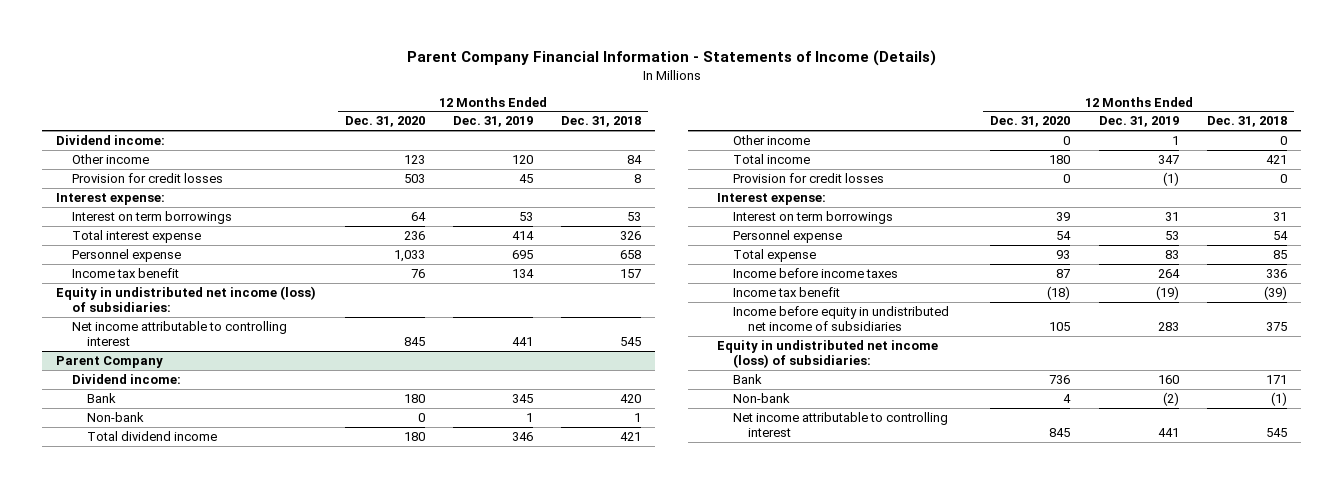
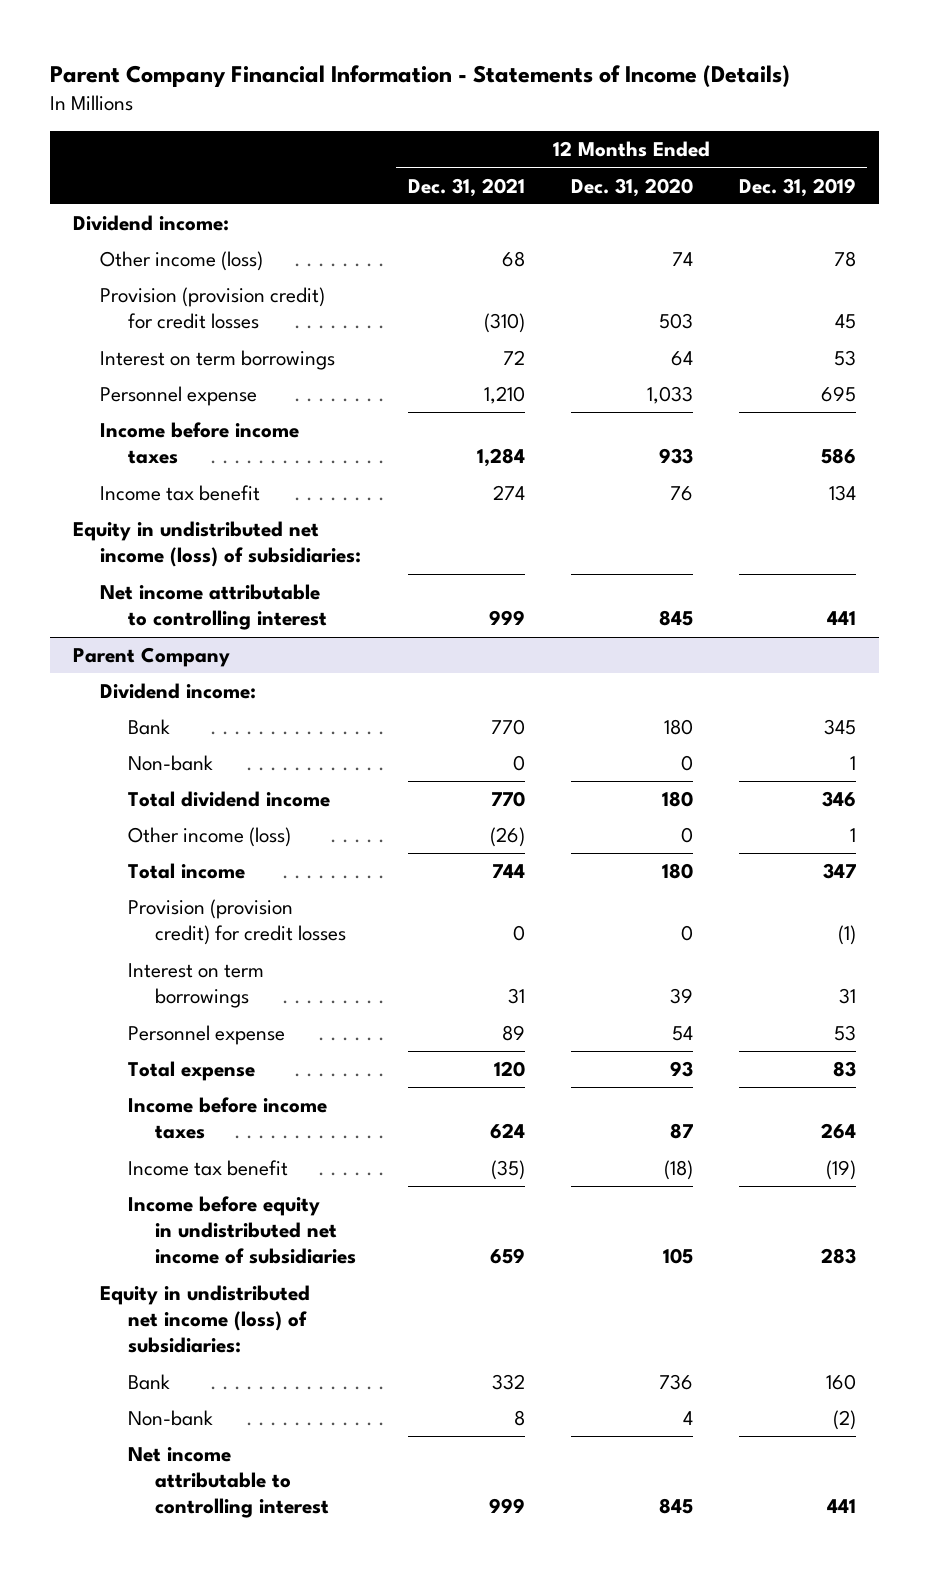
[561,116,642,128] Dec. 31, 2018 -> none
none -> [407,177,525,197] Dec. 31, 2021
[56,192,166,205] Interest expense: -> none
[71,153,149,164] Other income -> [100,251,264,272] Other income (loss)
[403,154,425,164] 123 -> [671,252,693,267] 74
[511,154,533,164] 120 -> [833,251,856,268] 78
[71,172,223,183] Provision for credit losses -> [100,287,326,330] Provision (provision credit) for credit losses
[71,229,201,243] Total interest expense -> none
none -> [100,422,300,465] Income before income taxes
[732,134,810,145] Other income -> [127,827,291,848] Other income (loss)
[717,192,827,205] Interest expense: -> none
[732,172,884,183] Provision for credit losses -> [127,899,347,946] Provision (provision credit) for credit losses

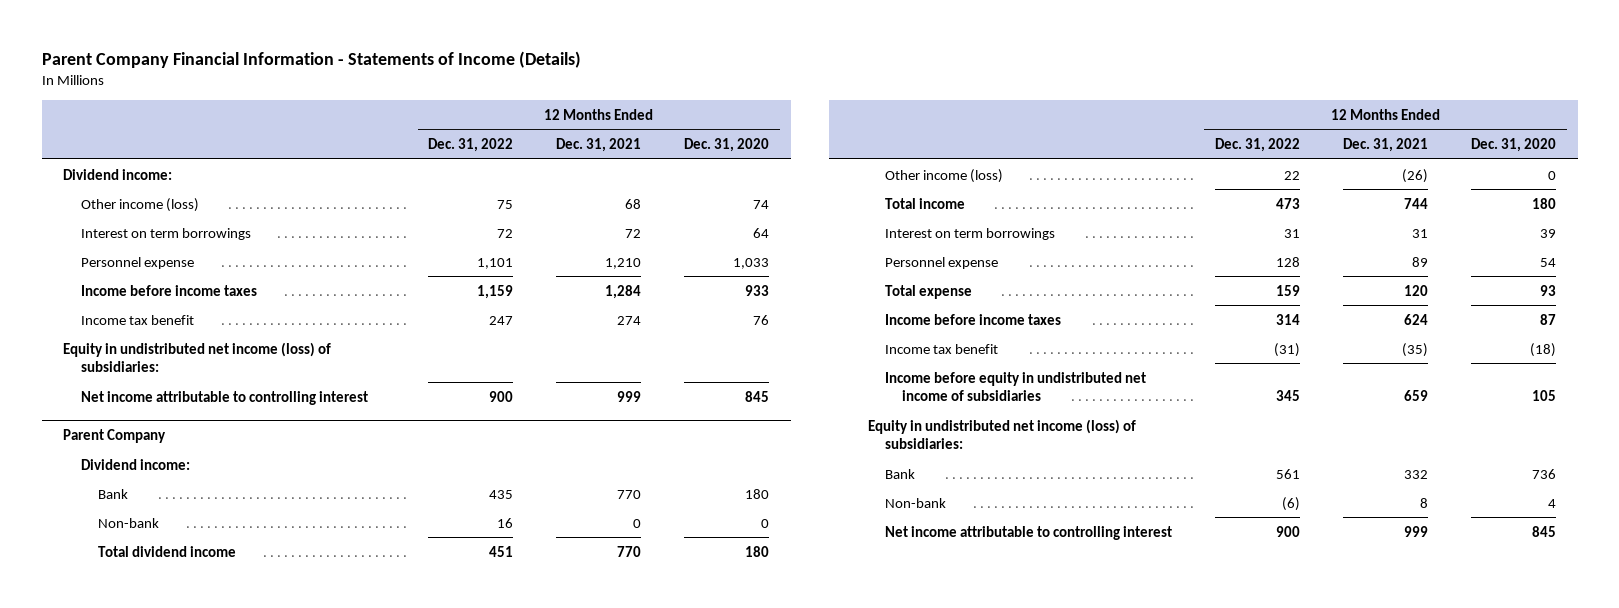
[738,177,856,197] Dec. 31, 2019 -> none
none -> [428,138,514,153] Dec. 31, 2022
[100,287,326,330] Provision (provision credit) for credit losses -> none
[127,899,347,946] Provision (provision credit) for credit losses -> none

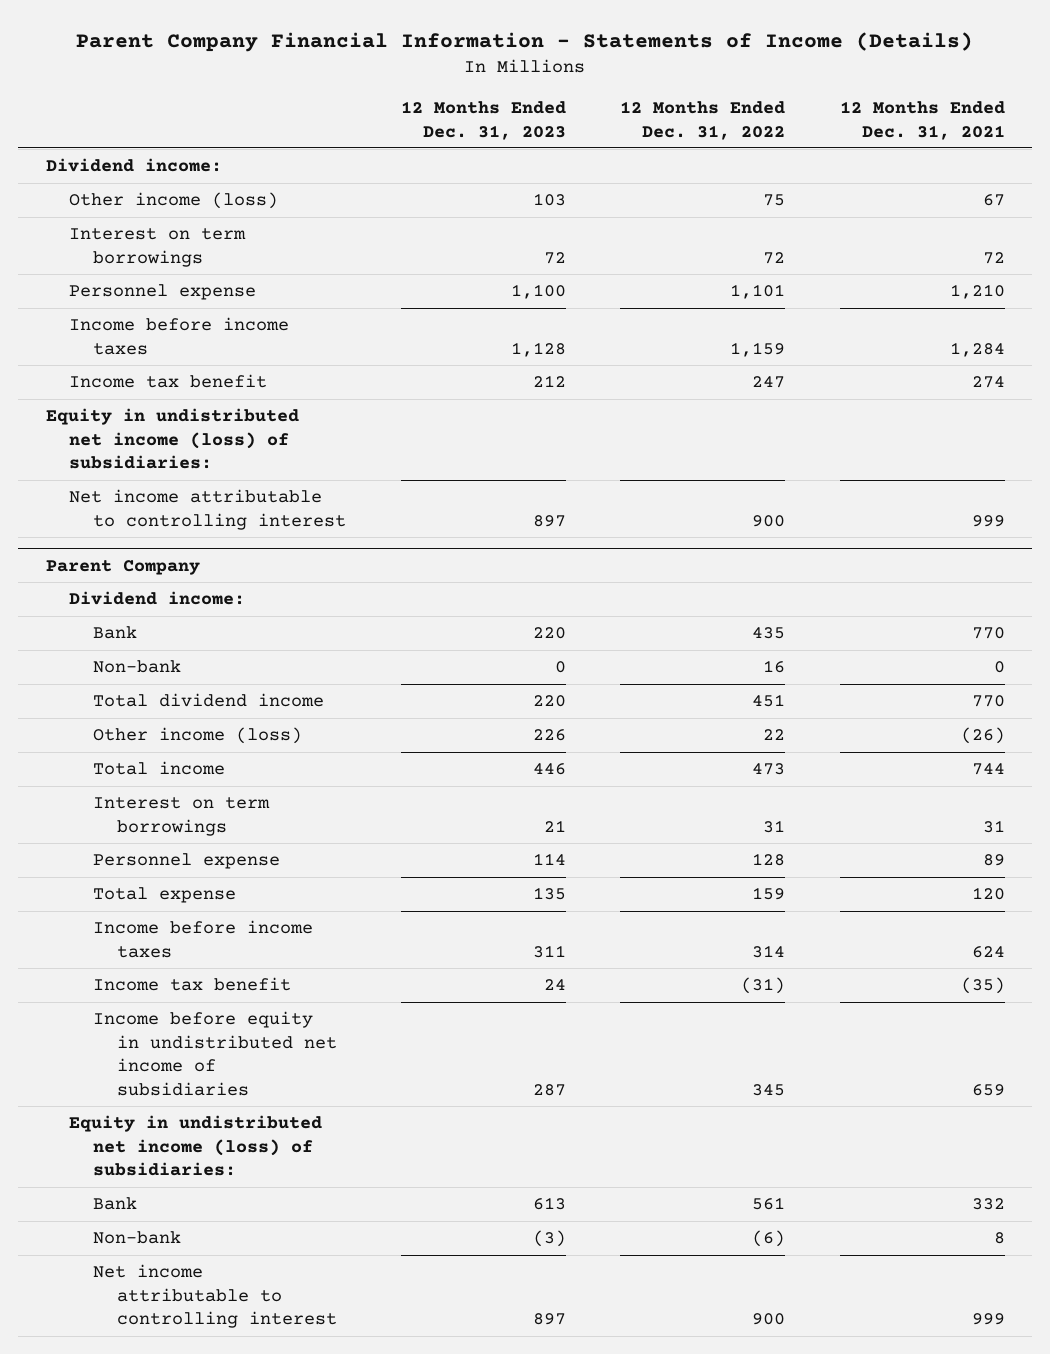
[684,138,770,153] Dec. 31, 2020 -> none
none -> [400,100,566,140] 12 Months Ended Dec. 31, 2023
[625,198,642,209] 68 -> [982,194,1005,207] 67

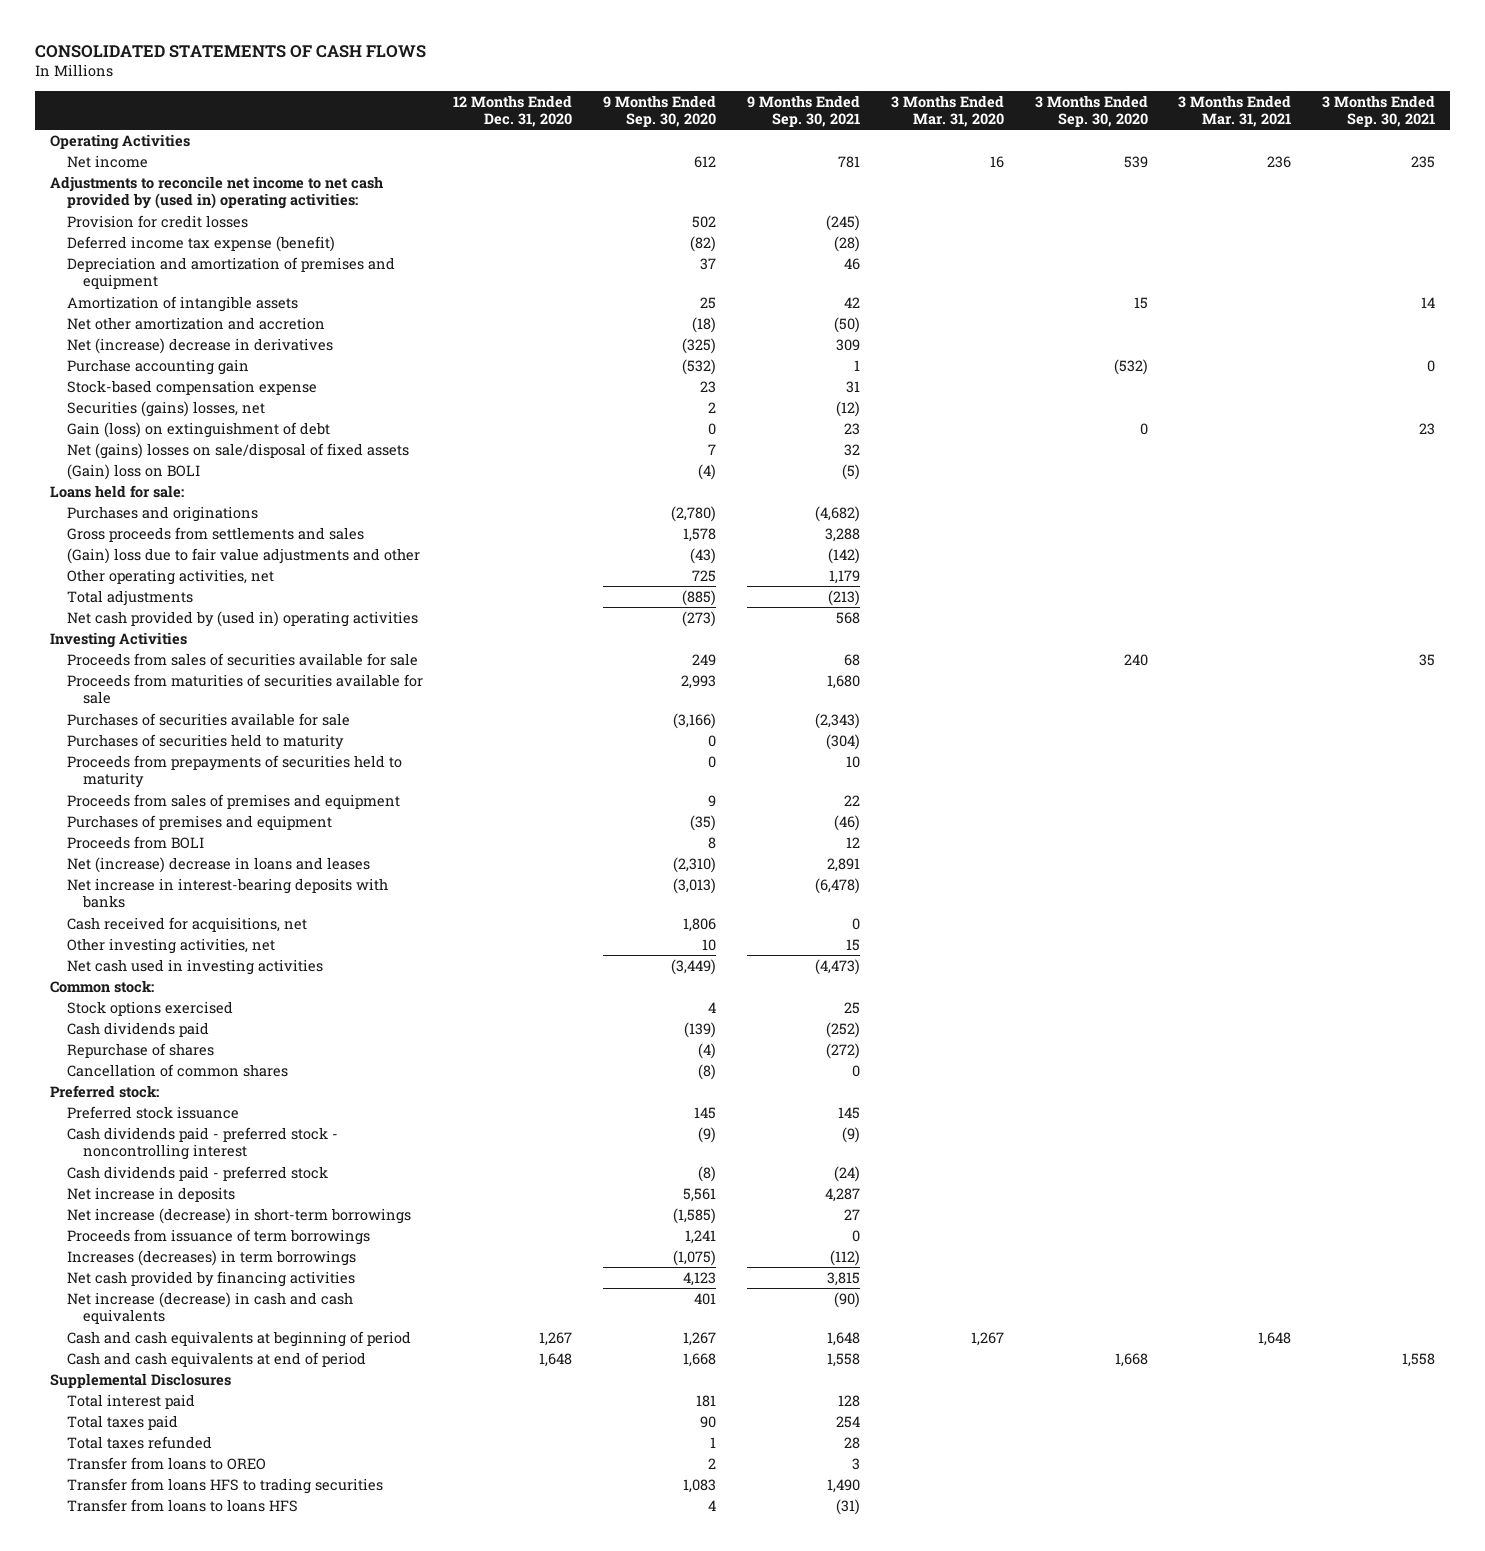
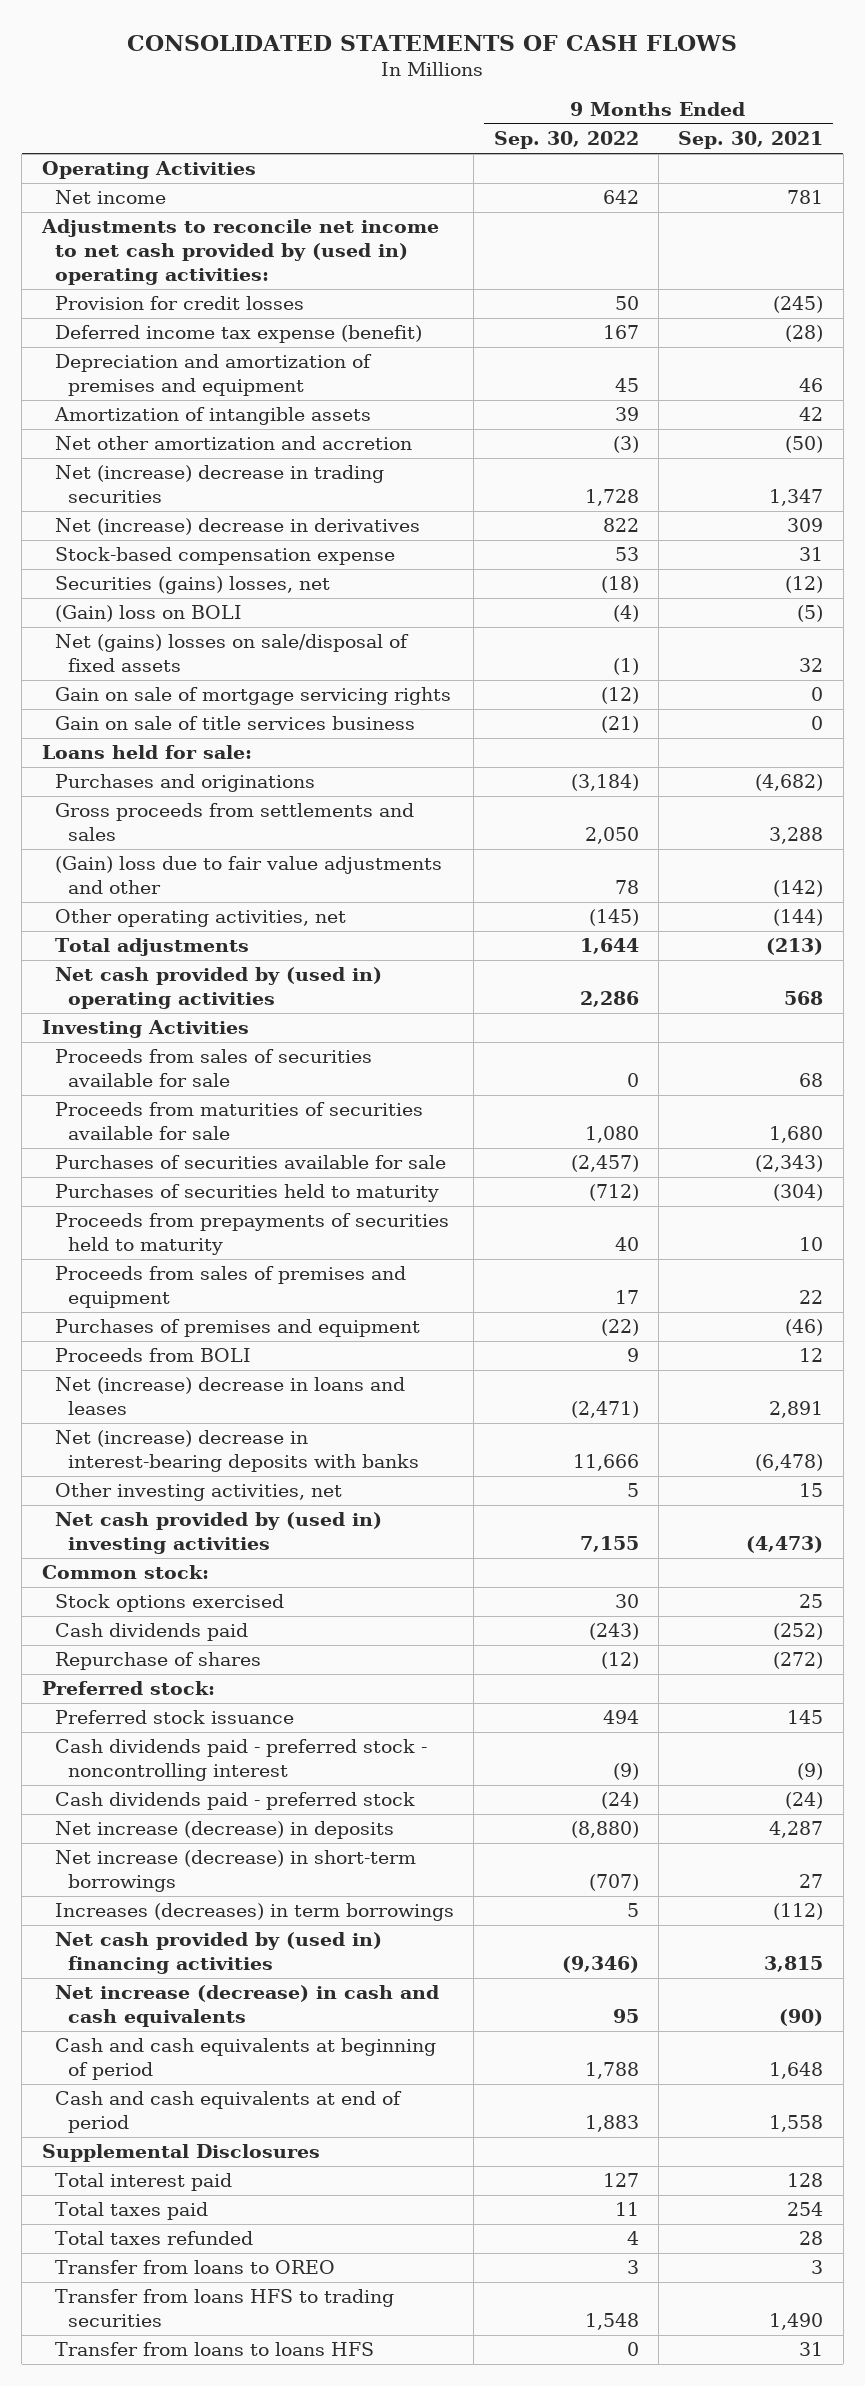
[453,94,573,127] 12 Months Ended Dec. 31, 2020 -> none
[603,94,717,127] 9 Months Ended Sep. 30, 2020 -> none
[890,94,1004,127] 3 Months Ended Mar. 31, 2020 -> none
[1034,94,1148,127] 3 Months Ended Sep. 30, 2020 -> none
[1178,94,1292,127] 3 Months Ended Mar. 31, 2021 -> none
[1322,94,1436,127] 3 Months Ended Sep. 30, 2021 -> none
none -> [493,131,639,150] Sep. 30, 2022
none -> [54,465,384,504] Net (increase) decrease in trading securities
[66,358,249,375] Purchase accounting gain -> none
[66,421,330,438] Gain (loss) on extinguishment of debt -> none
[66,442,409,459] Net (gains) losses on sale/disposal of fixed assets -> [54,634,409,673] Net (gains) losses on sale/disposal of fixed assets
none -> [54,687,451,706] Gain on sale of mortgage servicing rights
none -> [54,716,415,731] Gain on sale of title services business
[828,569,860,584] 1,179 -> [773,909,824,927] (144)
[66,916,307,932] Cash received for acquisitions, net -> none
[66,877,388,909] Net increase in interest-bearing deposits with banks -> [54,1430,420,1473] Net (increase) decrease in interest-bearing deposits with banks
[66,958,323,975] Net cash used in investing activities -> [54,1512,382,1555] Net cash provided by (used in) investing activities
[66,1063,288,1077] Cancellation of common shares -> none
[66,1186,235,1202] Net increase in deposits -> [54,1821,394,1840] Net increase (decrease) in deposits
[66,1228,370,1245] Proceeds from issuance of term borrowings -> none
[66,1270,355,1287] Net cash provided by financing activities -> [54,1932,382,1975] Net cash provided by (used in) financing activities
[835,1498,860,1515] (31) -> [799,2342,824,2357] 31

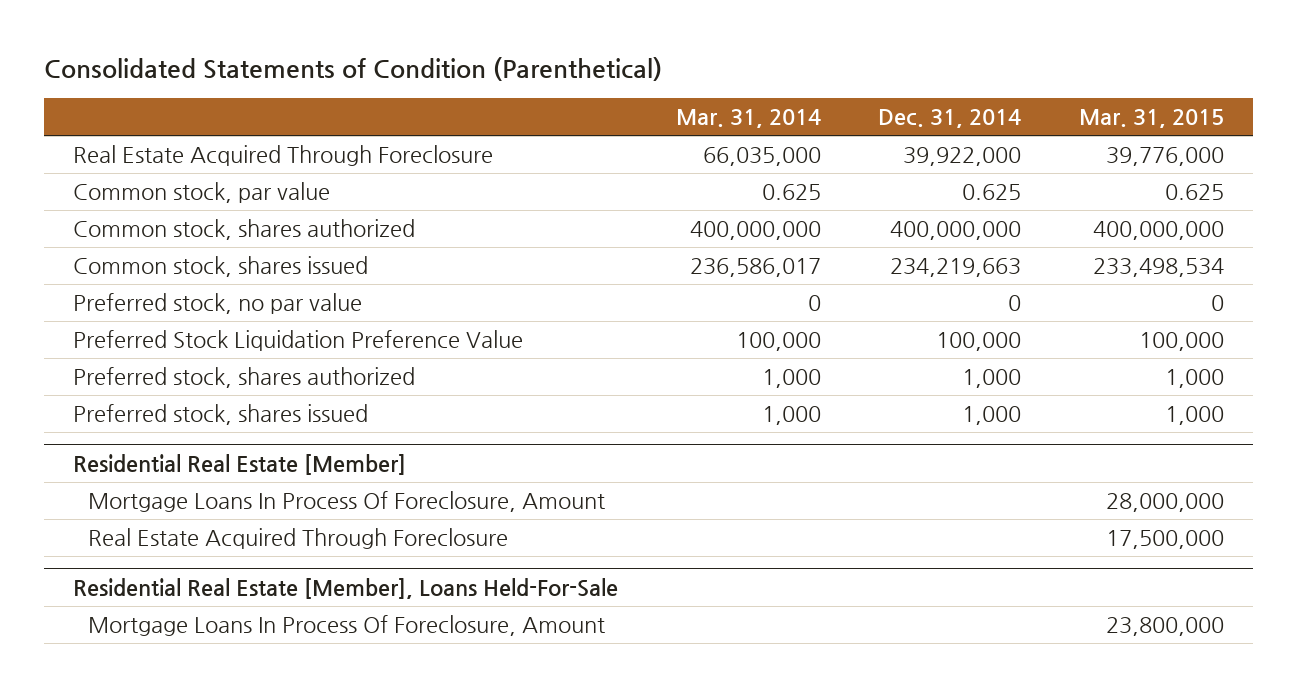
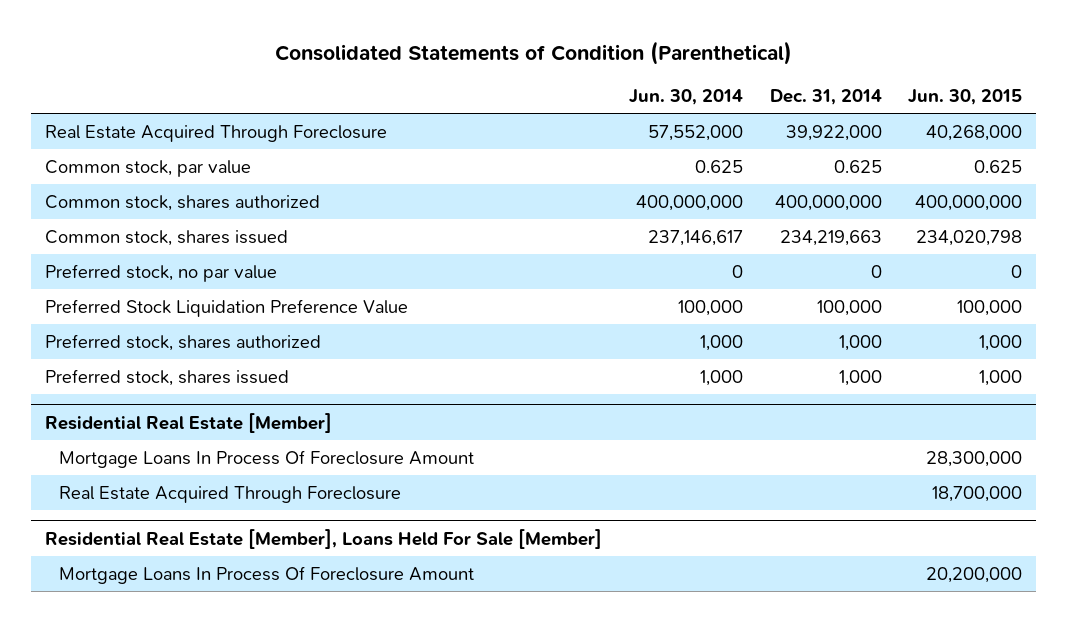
[675,109,821,129] Mar. 31, 2014 -> none
[1079,109,1225,129] Mar. 31, 2015 -> none
none -> [628,88,743,105] Jun. 30, 2014
none -> [908,88,1023,105] Jun. 30, 2015
[87,491,605,513] Mortgage Loans In Process Of Foreclosure, Amount -> [58,449,474,468] Mortgage Loans In Process Of Foreclosure Amount
[72,577,618,599] Residential Real Estate [Member], Loans Held-For-Sale -> [44,528,602,549] Residential Real Estate [Member], Loans Held For Sale [Member]
[87,615,605,637] Mortgage Loans In Process Of Foreclosure, Amount -> [58,565,474,584] Mortgage Loans In Process Of Foreclosure Amount

